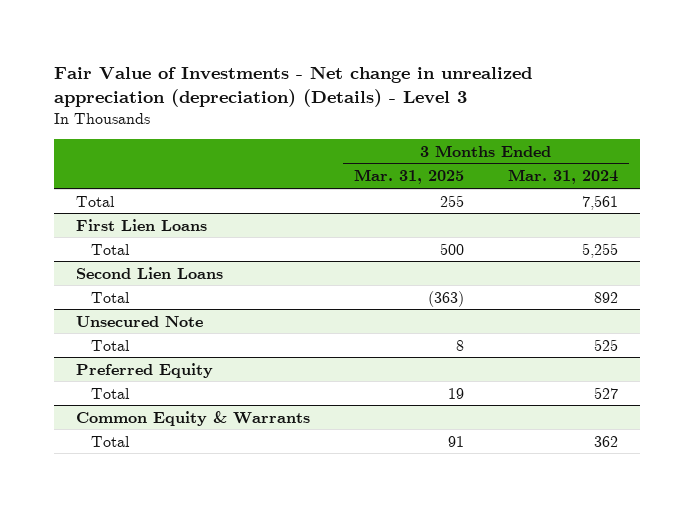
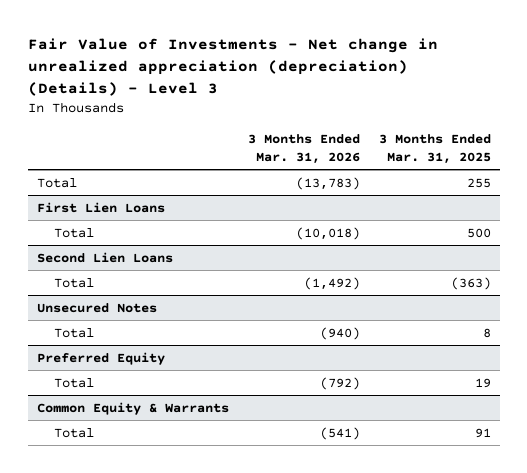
[507,169,618,185] Mar. 31, 2024 -> none
none -> [247,133,360,164] 3 Months Ended Mar. 31, 2026
[76,315,204,327] Unsecured Note -> [36,302,157,313] Unsecured Notes

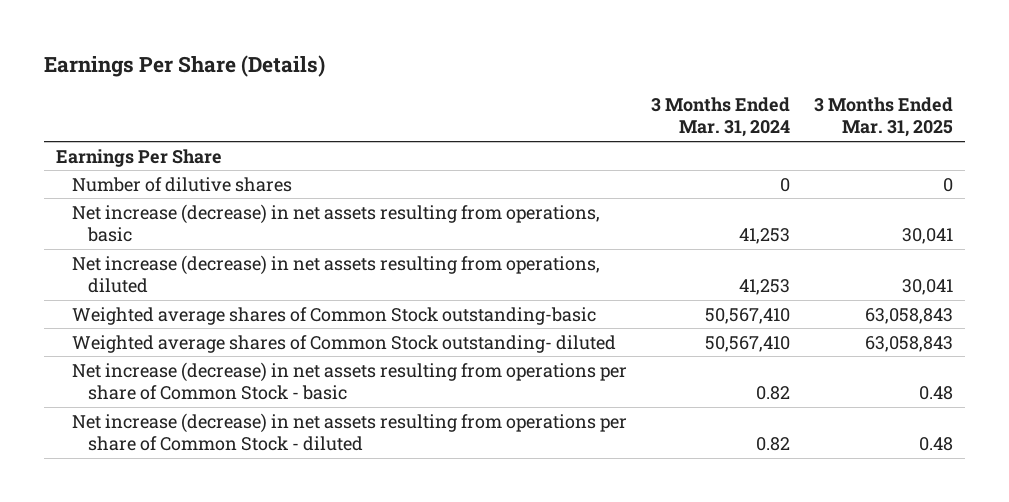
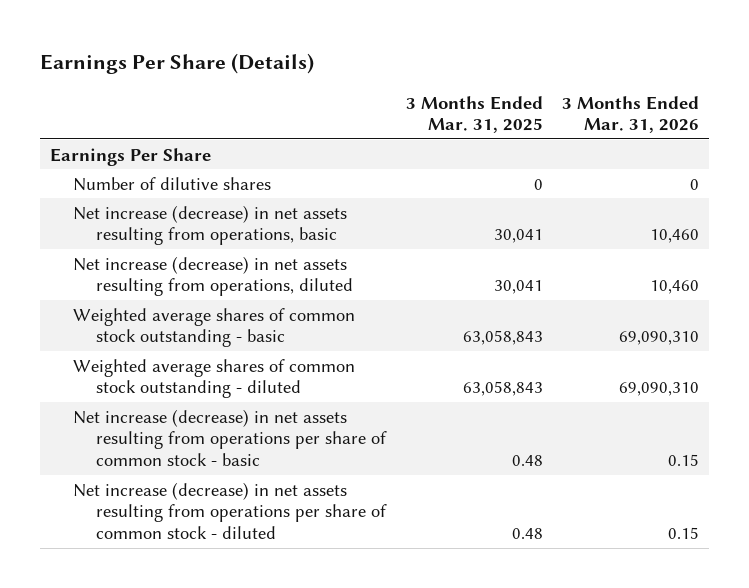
[651,96,791,138] 3 Months Ended Mar. 31, 2024 -> none
none -> [562,95,700,134] 3 Months Ended Mar. 31, 2026
[71,306,596,325] Weighted average shares of Common Stock outstanding-basic -> [72,307,355,348] Weighted average shares of common stock outstanding - basic
[71,334,616,353] Weighted average shares of Common Stock outstanding- diluted -> [72,358,355,399] Weighted average shares of common stock outstanding - diluted
[71,361,627,401] Net increase (decrease) in net assets resulting from operations per share of Common Stock - basic -> [72,408,388,467] Net increase (decrease) in net assets resulting from operations per share of common stock - basic
[71,412,627,452] Net increase (decrease) in net assets resulting from operations per share of Common Stock - diluted -> [72,481,388,540] Net increase (decrease) in net assets resulting from operations per share of common stock - diluted

